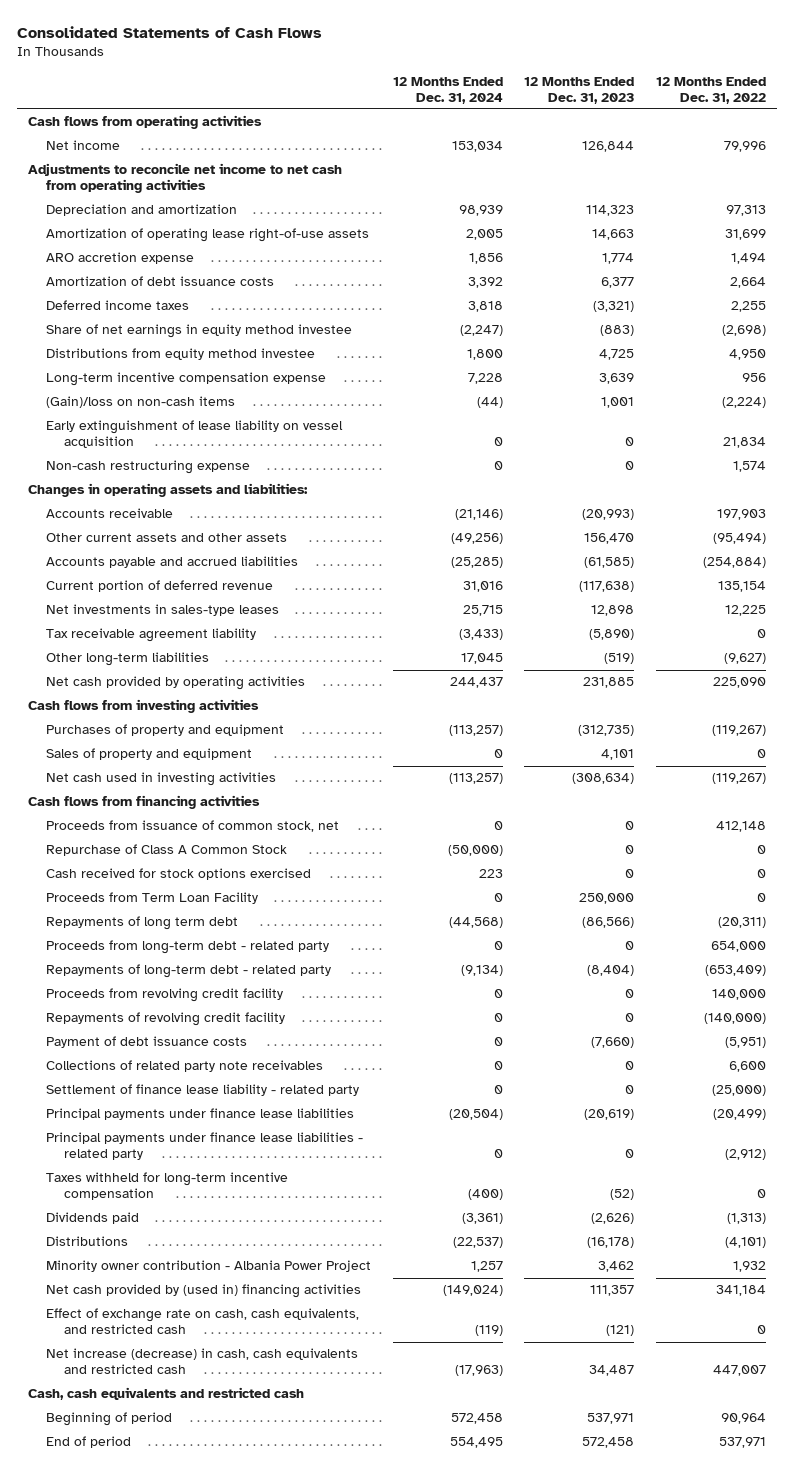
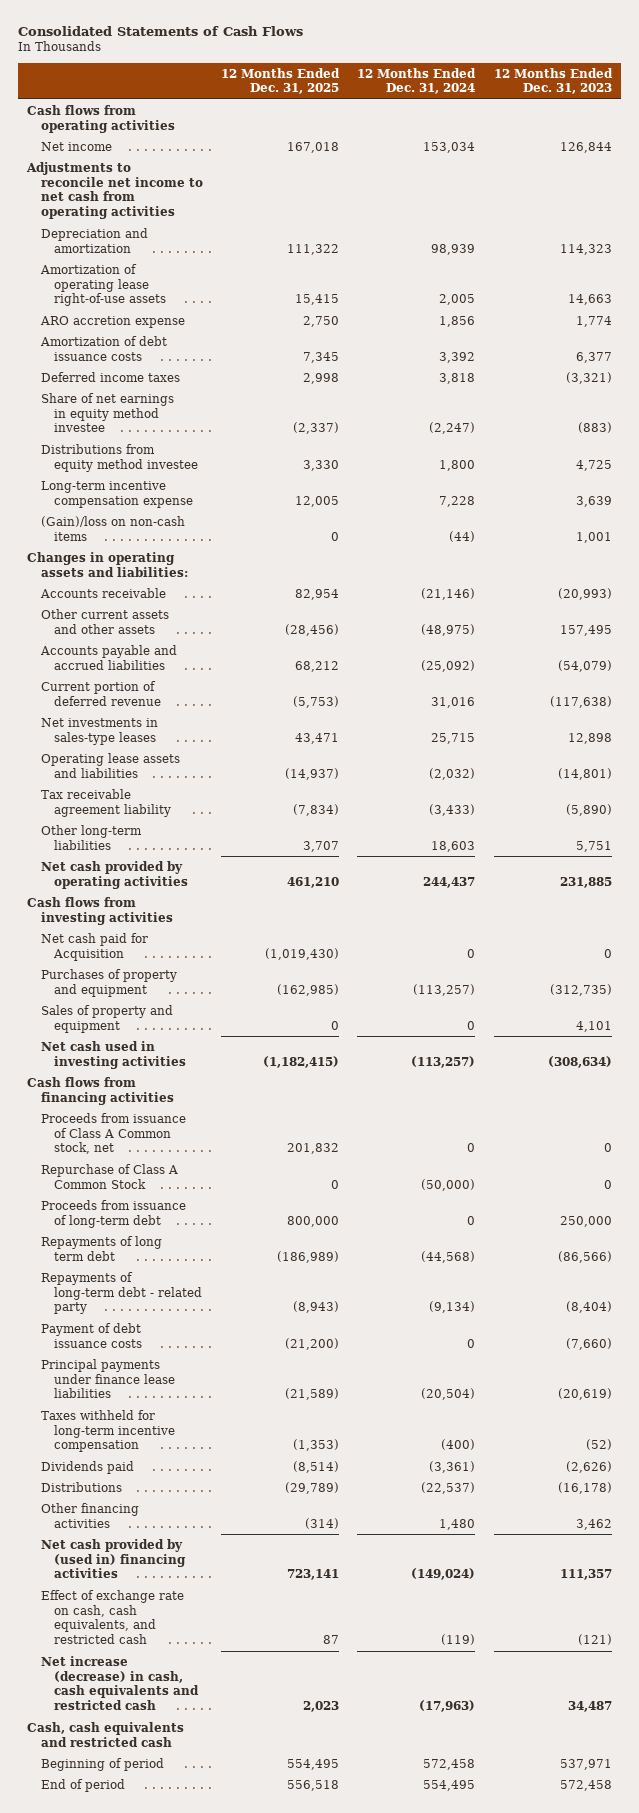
[655,76,766,104] 12 Months Ended Dec. 31, 2022 -> none
none -> [221,67,341,95] 12 Months Ended Dec. 31, 2025
[45,420,343,449] Early extinguishment of lease liability on vessel acquisition -> none
[45,460,250,475] Non-cash restructuring expense -> none
[450,533,503,545] (49,256) -> [421,623,476,636] (48,975)
[584,533,635,545] 156,470 -> [559,624,612,636] 157,495
[450,557,503,569] (25,285) -> [421,659,476,672] (25,092)
[584,557,635,569] (61,585) -> [557,659,612,672] (54,079)
none -> [40,752,180,778] Operating lease assets and liabilities
[460,653,503,665] 17,045 -> [431,840,476,852] 18,603
[604,653,635,665] (519) -> [575,840,612,852] 5,751
none -> [40,932,148,961] Net cash paid for Acquisition
[45,820,339,833] Proceeds from issuance of common stock, net -> [40,1112,186,1155] Proceeds from issuance of Class A Common stock, net
[45,868,311,881] Cash received for stock options exercised -> none
[45,892,258,905] Proceeds from Term Loan Facility -> [40,1199,186,1228] Proceeds from issuance of long-term debt
[45,940,329,955] Proceeds from long-term debt - related party -> none
[45,988,283,1003] Proceeds from revolving credit facility -> none
[45,1012,285,1027] Repayments of revolving credit facility -> none
[45,1060,323,1073] Collections of related party note receivables -> none
[45,1084,359,1097] Settlement of finance lease liability - related party -> none
[45,1132,363,1161] Principal payments under finance lease liabilities - related party -> none
[45,1260,371,1273] Minority owner contribution - Albania Power Project -> none
none -> [40,1502,139,1528] Other financing activities

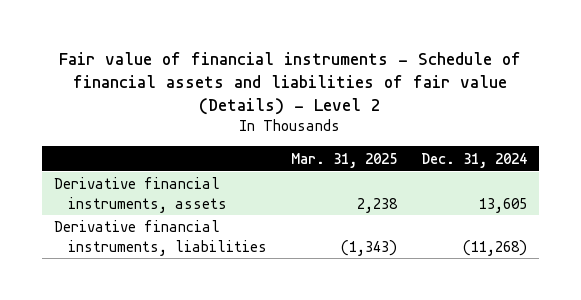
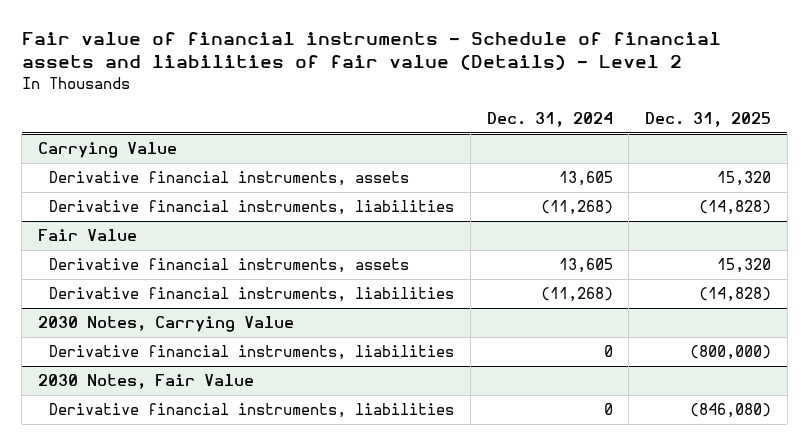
[291,152,398,168] Mar. 31, 2025 -> none
none -> [644,112,771,128] Dec. 31, 2025
none -> [37,142,177,159] Carrying Value
none -> [37,229,137,242] Fair Value
none -> [49,258,410,274] Derivative financial instruments, assets
none -> [49,287,455,303] Derivative financial instruments, liabilities
none -> [37,316,294,333] 2030 Notes, Carrying Value
none -> [49,345,455,361] Derivative financial instruments, liabilities
none -> [37,374,254,390] 2030 Notes, Fair Value
none -> [49,403,455,419] Derivative financial instruments, liabilities

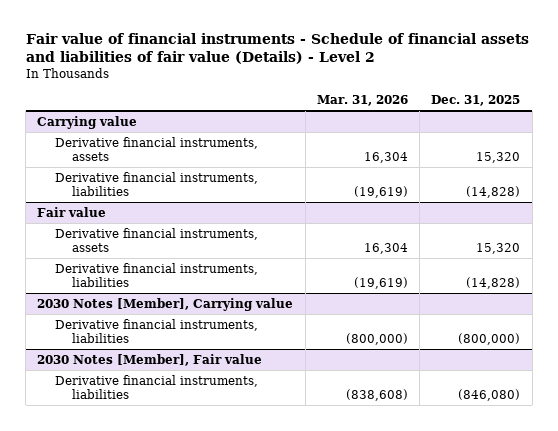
[486,112,613,128] Dec. 31, 2024 -> none
none -> [316,95,408,107] Mar. 31, 2026
[37,142,177,159] Carrying Value -> [37,115,138,129] Carrying value
[37,229,137,242] Fair Value -> [37,206,107,217] Fair value
[37,316,294,333] 2030 Notes, Carrying Value -> [37,297,294,311] 2030 Notes [Member], Carrying value
[37,374,254,390] 2030 Notes, Fair Value -> [37,353,263,366] 2030 Notes [Member], Fair value

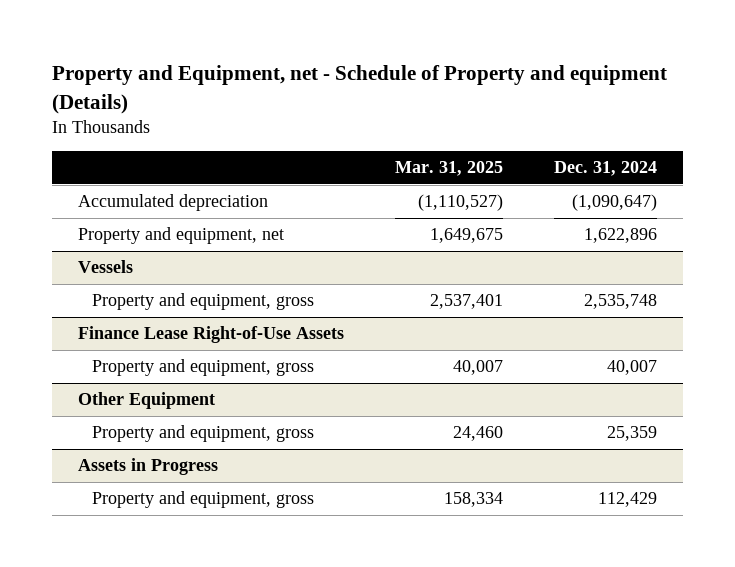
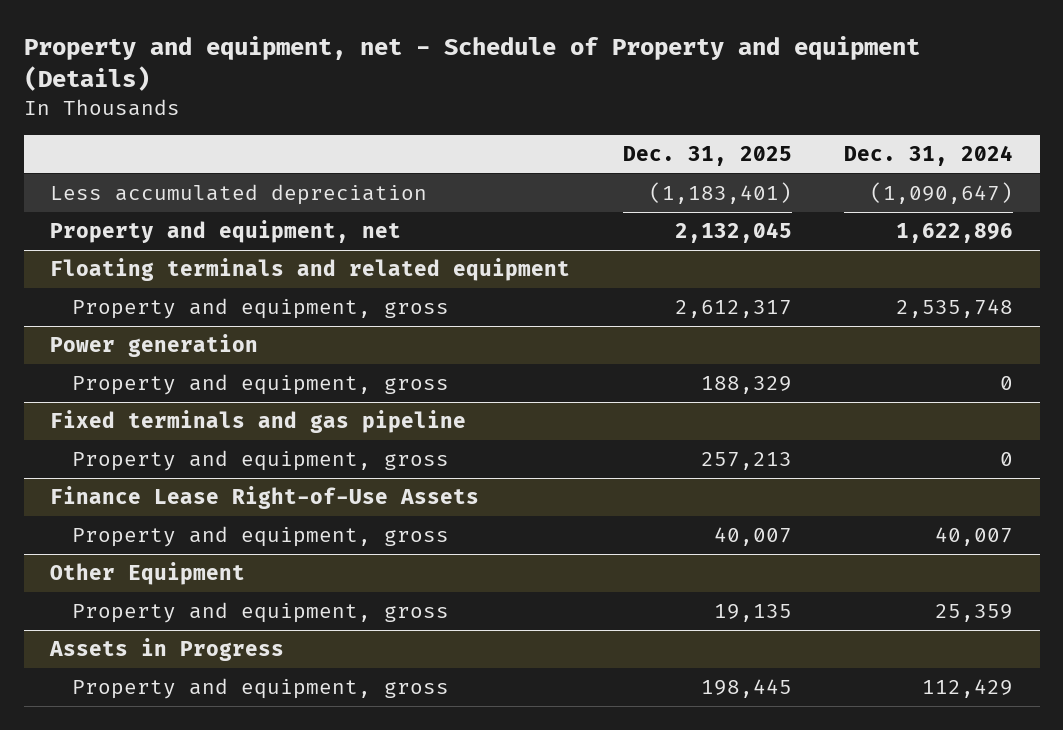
[52,65,668,114] Property and Equipment, net - Schedule of Property and equipment (Details) -> [23,36,920,92] Property and equipment, net - Schedule of Property and equipment (Details)
[395,161,504,177] Mar. 31, 2025 -> none
none -> [622,146,792,167] Dec. 31, 2025
[77,194,268,212] Accumulated depreciation -> [50,184,428,206] Less accumulated depreciation
[77,260,133,274] Vessels -> none
none -> [50,258,571,282] Floating terminals and related equipment
none -> [50,334,259,358] Power generation
none -> [71,374,449,396] Property and equipment, gross
none -> [50,410,467,434] Fixed terminals and gas pipeline
none -> [71,450,449,472] Property and equipment, gross

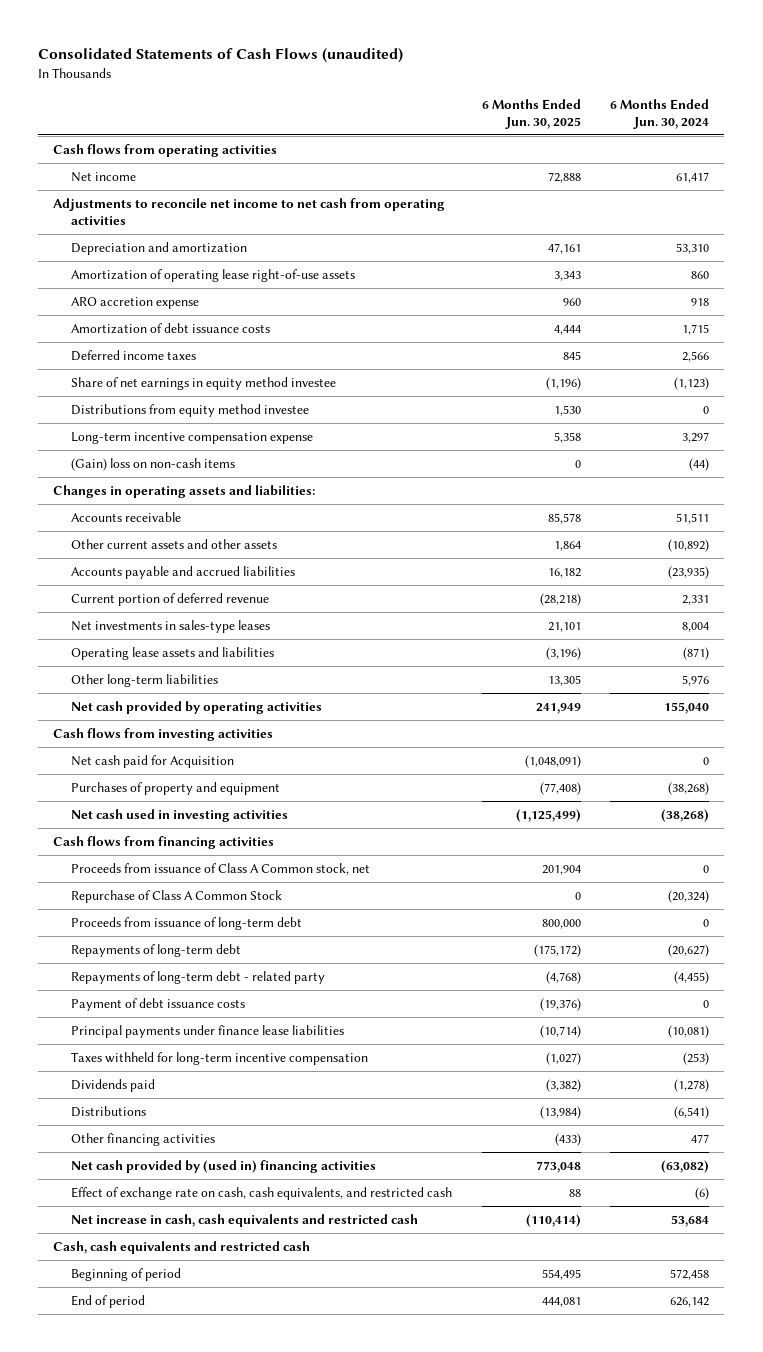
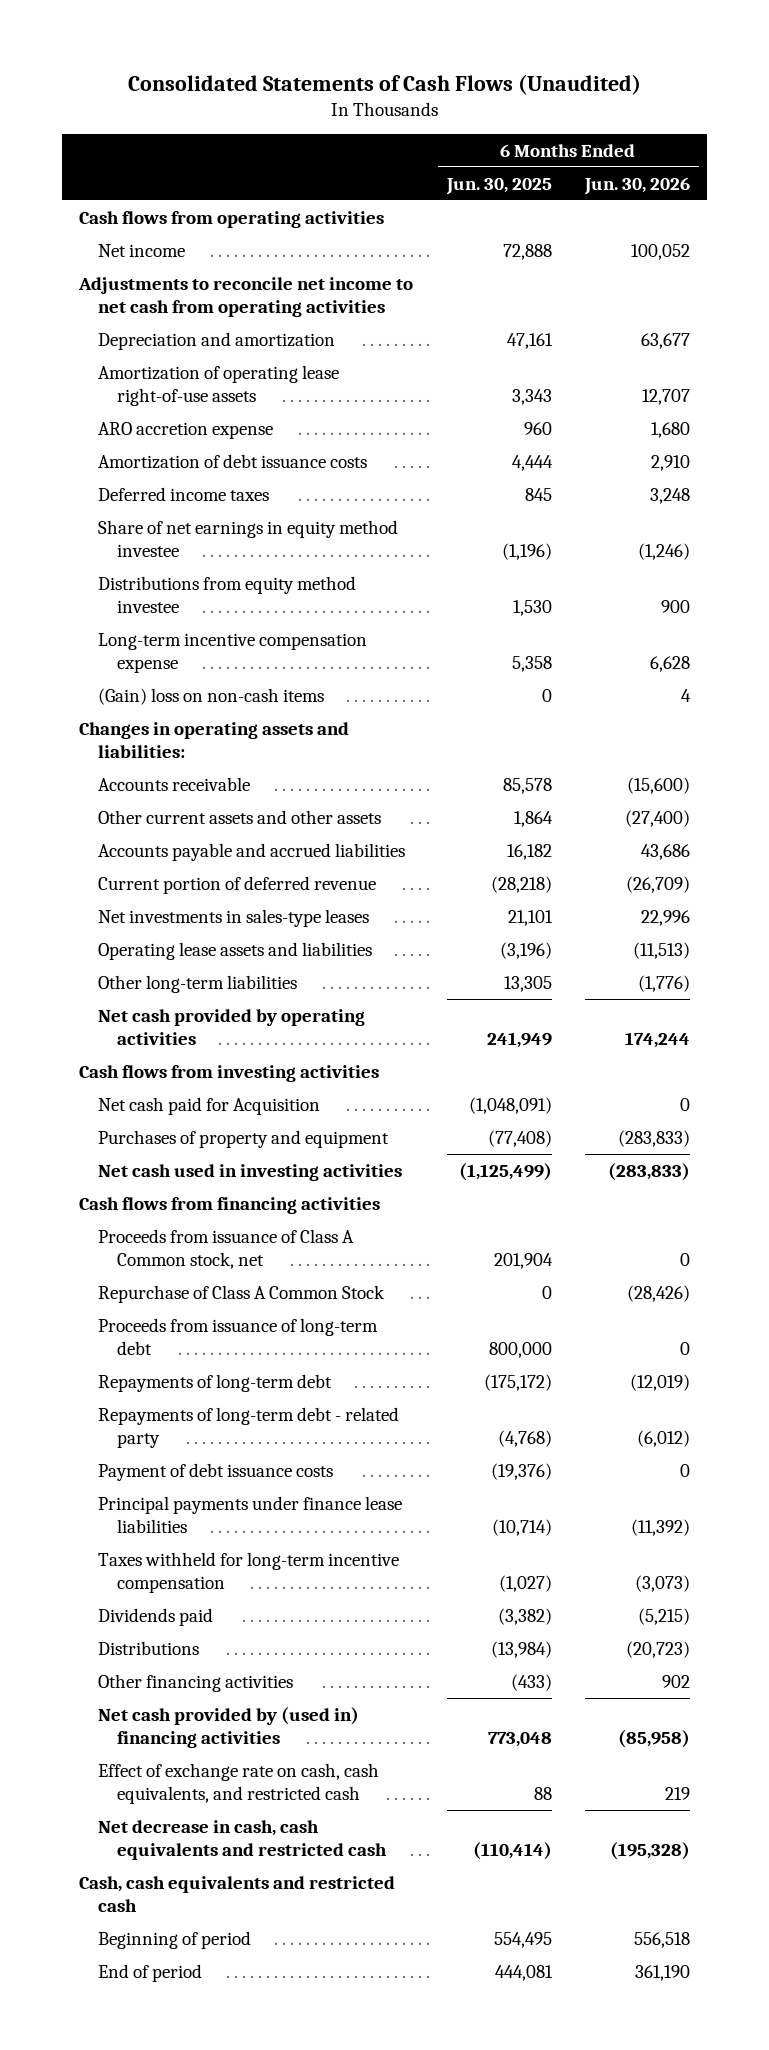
[38,48,404,64] Consolidated Statements of Cash Flows (unaudited) -> [127,73,641,95] Consolidated Statements of Cash Flows (Unaudited)
[610,99,710,129] 6 Months Ended Jun. 30, 2024 -> none
none -> [584,176,691,195] Jun. 30, 2026
[71,1214,419,1228] Net increase in cash, cash equivalents and restricted cash -> [97,1819,387,1861] Net decrease in cash, cash equivalents and restricted cash

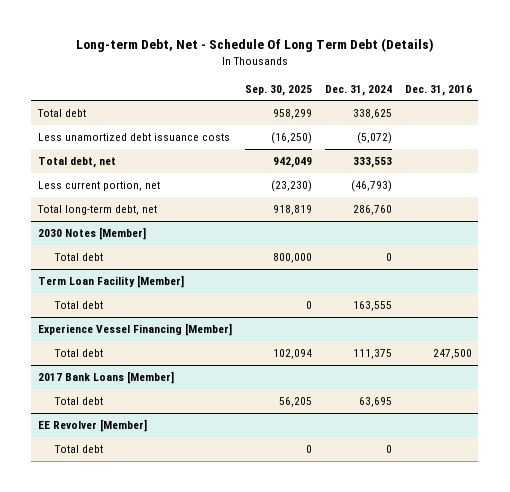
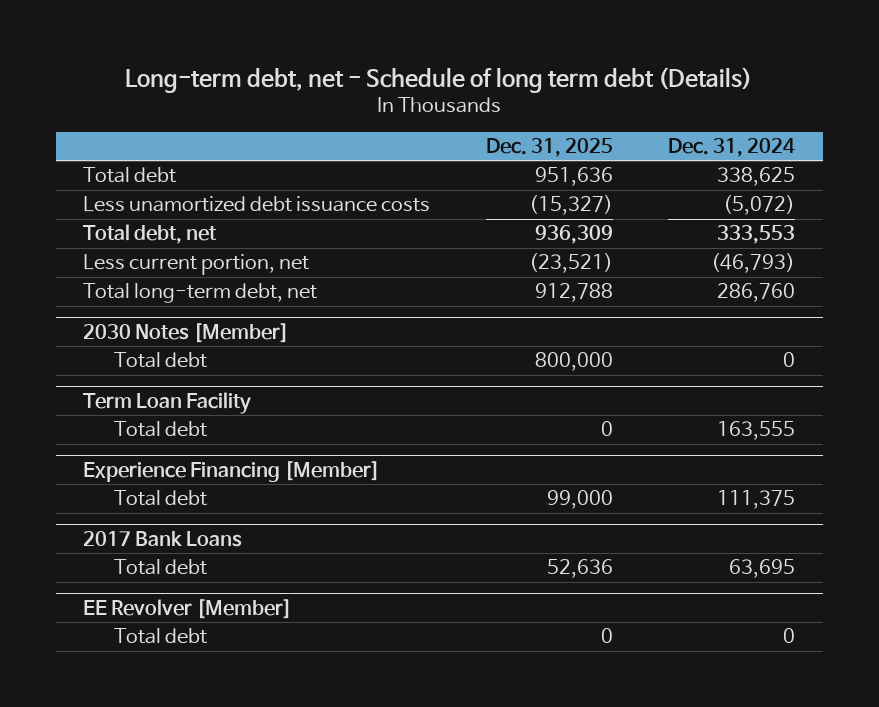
[75,38,434,53] Long-term Debt, Net - Schedule Of Long Term Debt (Details) -> [125,66,753,93] Long-term debt, net - Schedule of long term debt (Details)
[244,84,312,96] Sep. 30, 2025 -> none
[404,84,472,96] Dec. 31, 2016 -> none
none -> [485,137,613,157] Dec. 31, 2025
[37,274,184,288] Term Loan Facility [Member] -> [83,391,252,414] Term Loan Facility
[37,322,232,336] Experience Vessel Financing [Member] -> [83,460,381,482] Experience Financing [Member]
[37,370,174,384] 2017 Bank Loans [Member] -> [83,530,243,547] 2017 Bank Loans

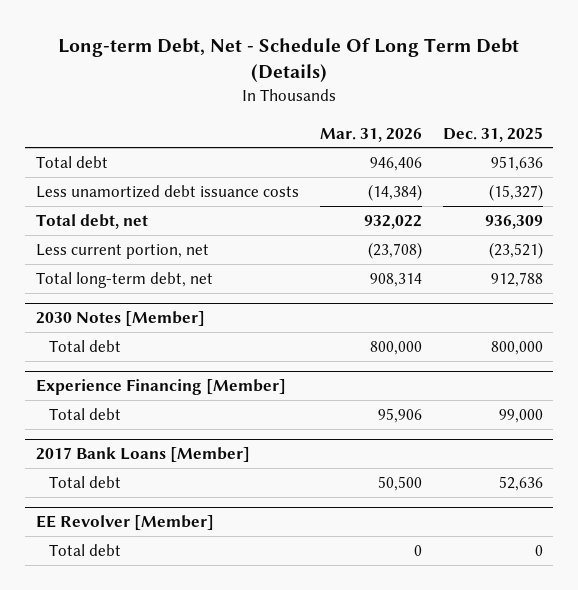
[125,66,753,93] Long-term debt, net - Schedule of long term debt (Details) -> [58,37,520,83] Long-term Debt, Net - Schedule Of Long Term Debt (Details)
[668,137,796,157] Dec. 31, 2024 -> none
none -> [319,127,422,142] Mar. 31, 2026
[83,391,252,414] Term Loan Facility -> none
[114,421,208,438] Total debt -> none
[83,530,243,547] 2017 Bank Loans -> [35,447,250,463] 2017 Bank Loans [Member]

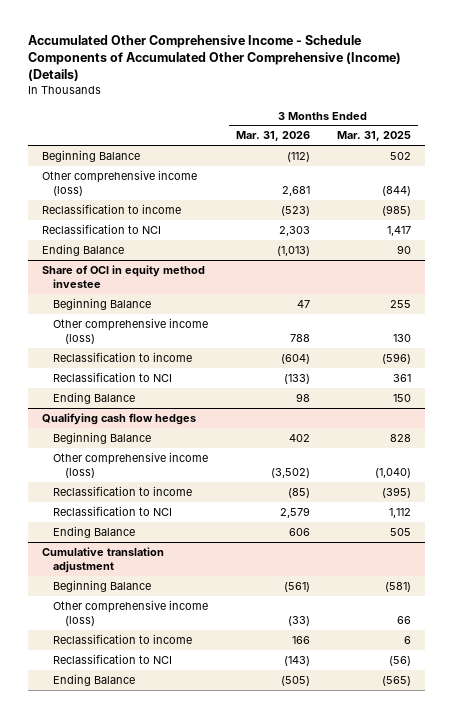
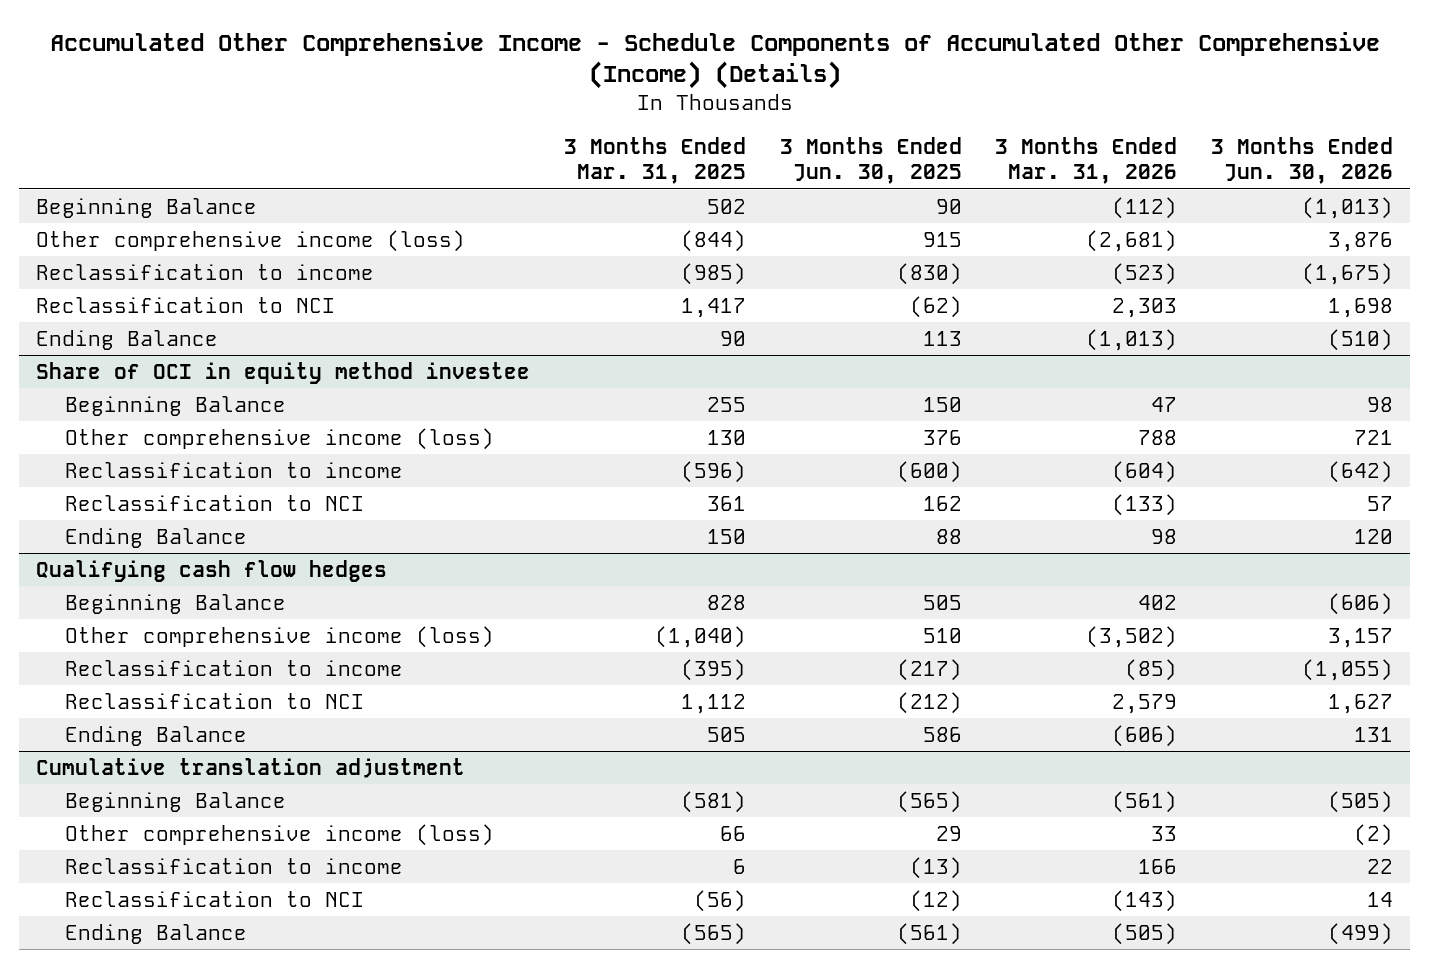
none -> [779,136,962,185] 3 Months Ended Jun. 30, 2025
none -> [1211,136,1394,185] 3 Months Ended Jun. 30, 2026
[281,185,310,196] 2,681 -> [1086,229,1178,252] (2,681)
[288,528,310,537] 606 -> [1112,724,1178,747] (606)
[287,615,310,626] (33) -> [1151,825,1178,841] 33

